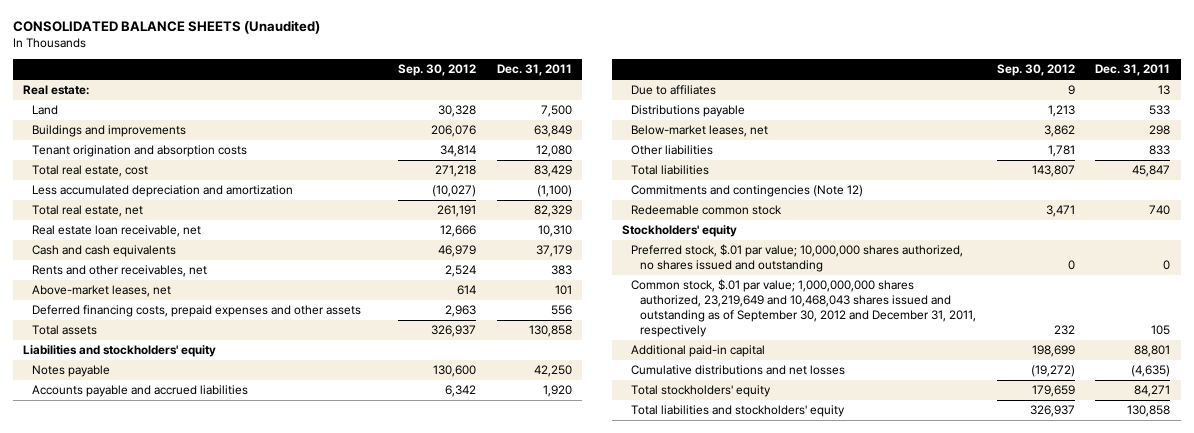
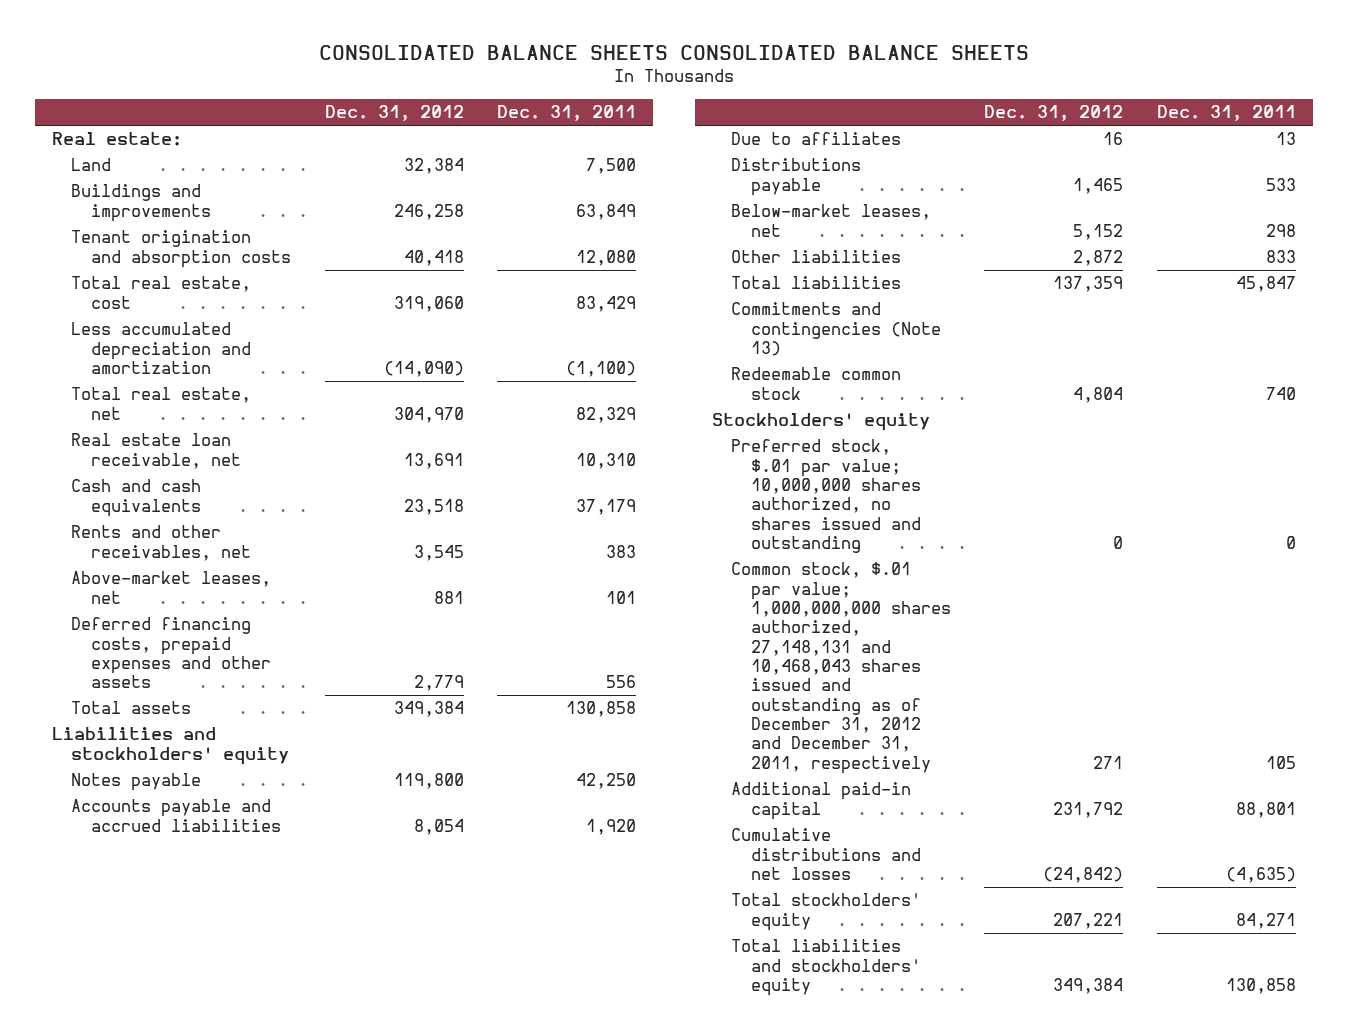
[13,20,321,35] CONSOLIDATED BALANCE SHEETS (Unaudited) -> [318,45,1029,61] CONSOLIDATED BALANCE SHEETS CONSOLIDATED BALANCE SHEETS
[398,64,477,77] Sep. 30, 2012 -> none
none -> [324,105,464,122] Dec. 31, 2012
[631,185,864,198] Commitments and contingencies (Note 12) -> [731,302,941,357] Commitments and contingencies (Note 13)
[631,279,977,337] Common stock, $.01 par value; 1,000,000,000 shares authorized, 23,219,649 and 10,468,043 shares issued and outstanding as of September 30, 2012 and December 31, 2011, respectively -> [731,562,951,774] Common stock, $.01 par value; 1,000,000,000 shares authorized, 27,148,131 and 10,468,043 shares issued and outstanding as of December 31, 2012 and December 31, 2011, respectively

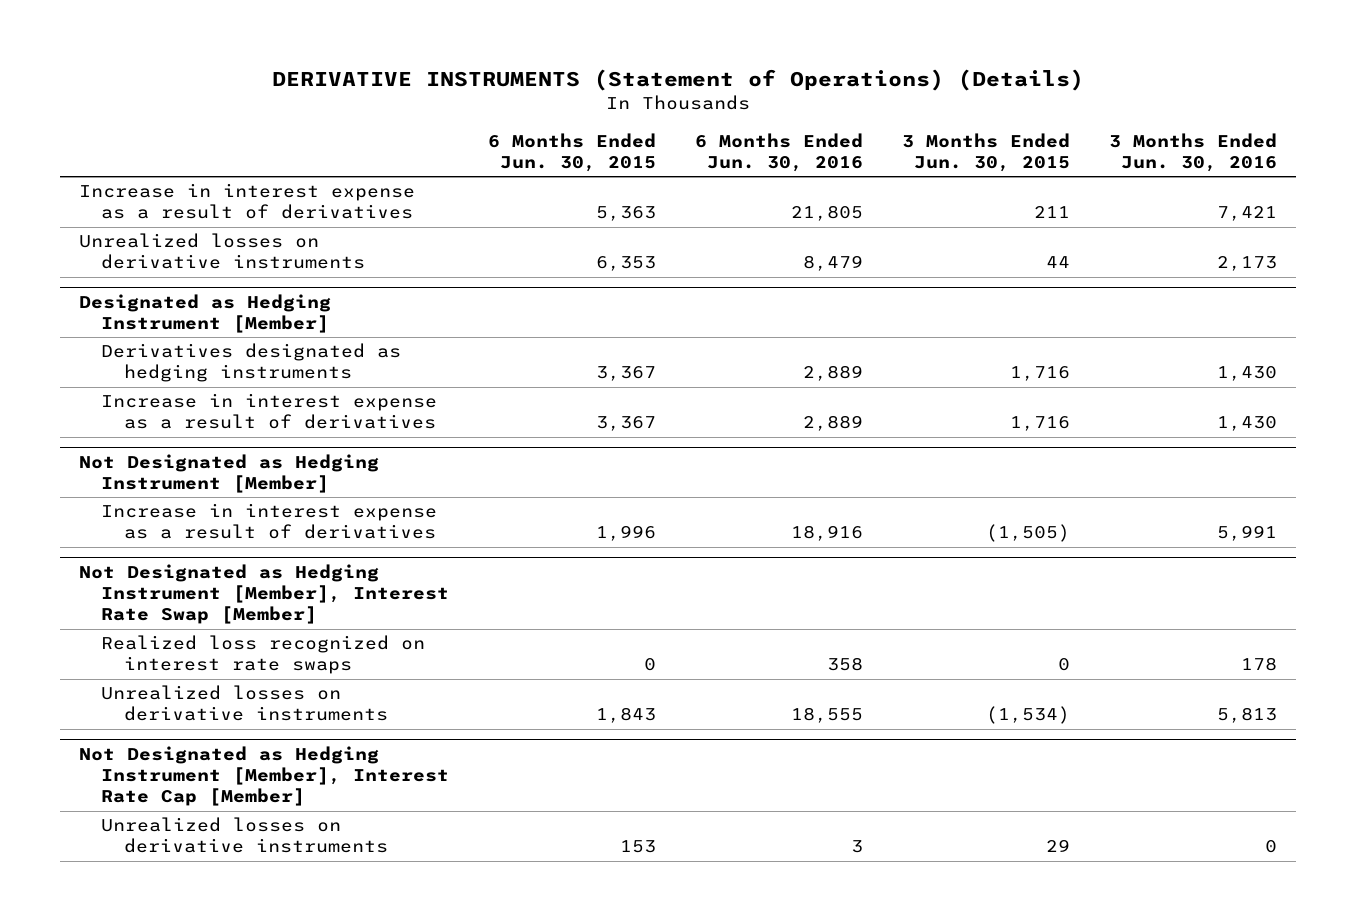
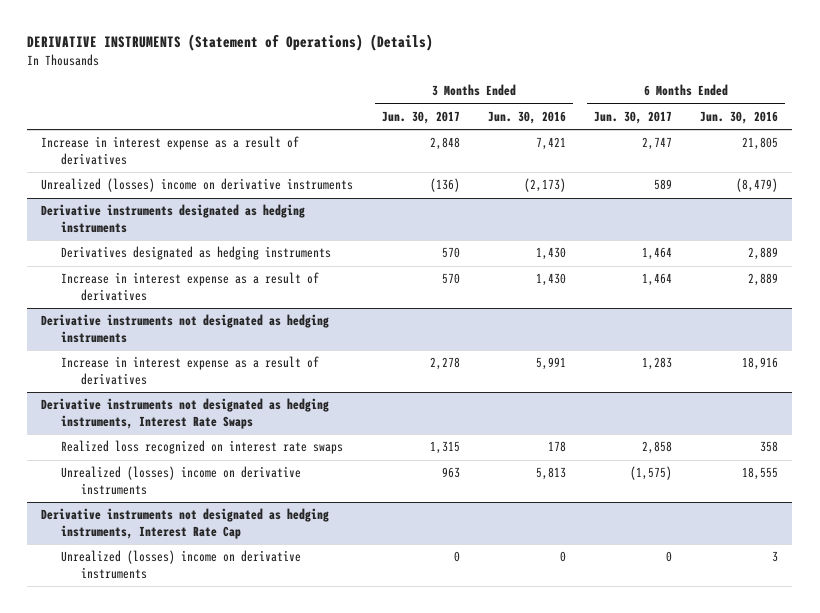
[488,132,657,173] 6 Months Ended Jun. 30, 2015 -> none
[902,132,1071,173] 3 Months Ended Jun. 30, 2015 -> none
none -> [381,110,460,124] Jun. 30, 2017
none -> [594,110,673,124] Jun. 30, 2017
[79,233,366,270] Unrealized losses on derivative instruments -> [41,178,354,193] Unrealized (losses) income on derivative instruments
[803,255,864,272] 8,479 -> [736,178,779,193] (8,479)
[1216,256,1277,272] 2,173 -> [523,178,566,193] (2,173)
[79,293,332,334] Designated as Hedging Instrument [Member] -> [41,204,306,234] Derivative instruments designated as hedging instruments
[79,453,380,494] Not Designated as Hedging Instrument [Member] -> [41,314,330,344] Derivative instruments not designated as hedging instruments
[79,563,450,625] Not Designated as Hedging Instrument [Member], Interest Rate Swap [Member] -> [41,398,330,430] Derivative instruments not designated as hedging instruments, Interest Rate Swaps
[101,685,388,722] Unrealized losses on derivative instruments -> [61,466,302,496] Unrealized (losses) income on derivative instruments
[79,745,450,807] Not Designated as Hedging Instrument [Member], Interest Rate Cap [Member] -> [41,508,330,540] Derivative instruments not designated as hedging instruments, Interest Rate Cap
[101,817,388,854] Unrealized losses on derivative instruments -> [61,550,302,580] Unrealized (losses) income on derivative instruments

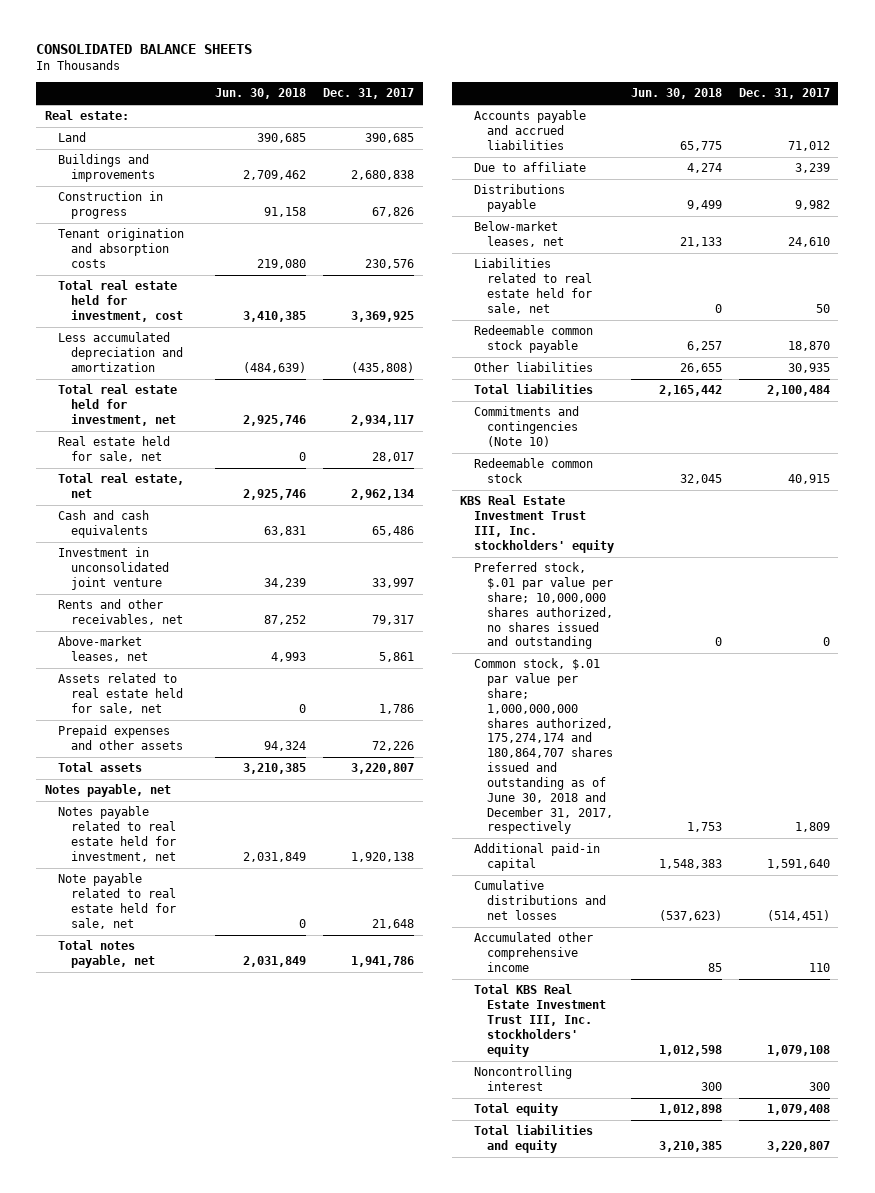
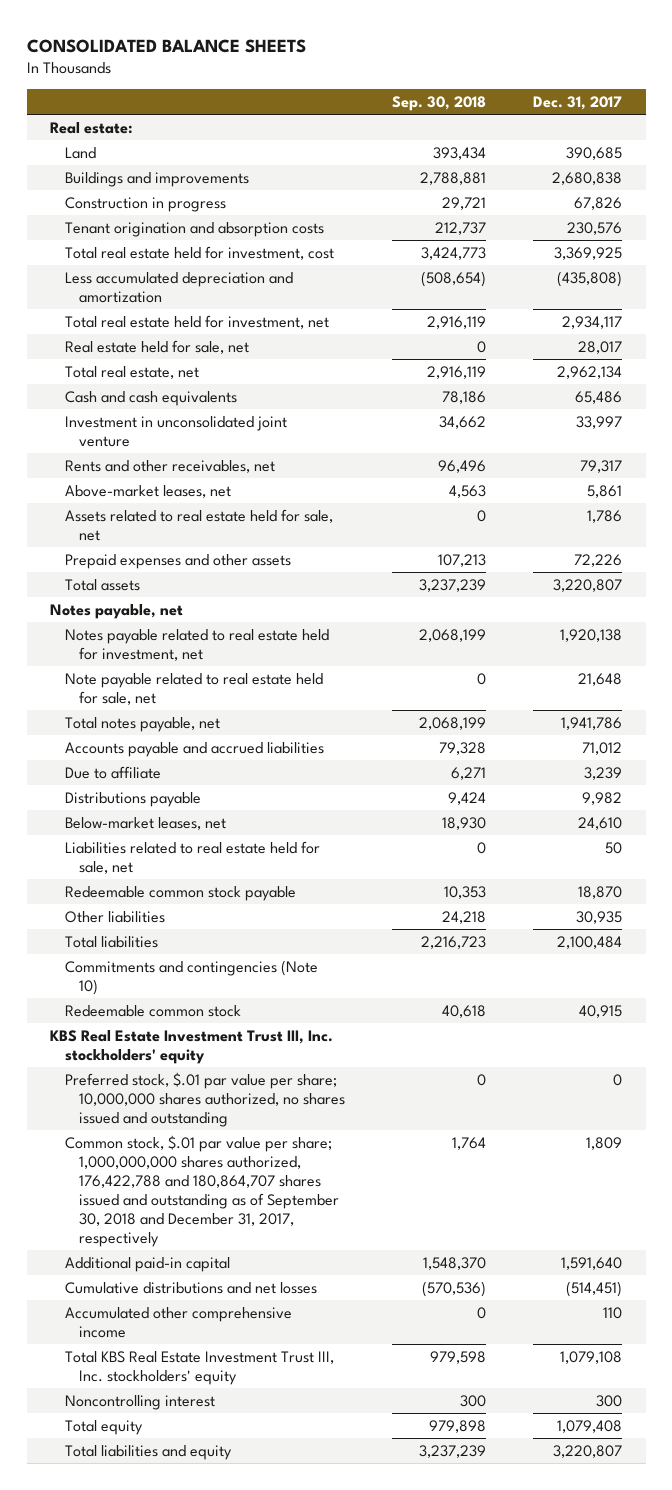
[215,88,307,100] Jun. 30, 2018 -> none
none -> [391,95,486,111] Sep. 30, 2018
[473,658,613,835] Common stock, $.01 par value per share; 1,000,000,000 shares authorized, 175,274,174 and 180,864,707 shares issued and outstanding as of June 30, 2018 and December 31, 2017, respectively -> [64,1134,339,1247] Common stock, $.01 par value per share; 1,000,000,000 shares authorized, 176,422,788 and 180,864,707 shares issued and outstanding as of September 30, 2018 and December 31, 2017, respectively

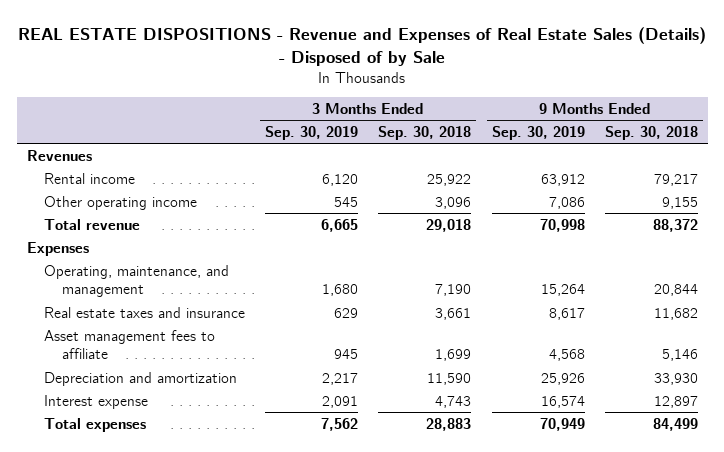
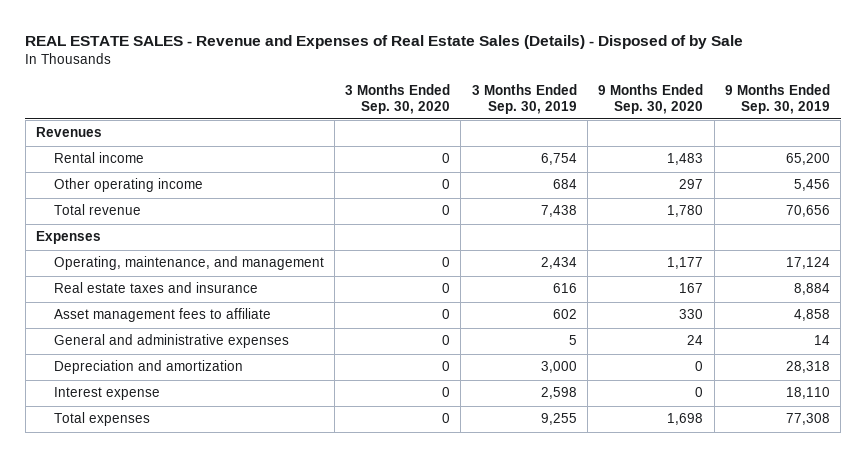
[18,26,707,66] REAL ESTATE DISPOSITIONS - Revenue and Expenses of Real Estate Sales (Details) - Disposed of by Sale -> [25,34,744,49] REAL ESTATE SALES - Revenue and Expenses of Real Estate Sales (Details) - Disposed of by Sale
[378,125,472,140] Sep. 30, 2018 -> none
[604,125,698,140] Sep. 30, 2018 -> none
none -> [345,83,451,114] 3 Months Ended Sep. 30, 2020
none -> [598,83,704,114] 9 Months Ended Sep. 30, 2020
[322,173,359,186] 6,120 -> [540,153,577,166] 6,754
[540,173,585,186] 63,912 -> [785,153,830,166] 65,200
[334,196,359,207] 545 -> [552,179,577,190] 684
[548,196,585,209] 7,086 -> [793,179,830,192] 5,456
[321,218,359,232] 6,665 -> [540,205,577,218] 7,438
[539,218,585,232] 70,998 -> [785,205,830,218] 70,656
[322,284,359,297] 1,680 -> [540,257,577,270] 2,434
[540,284,585,297] 15,264 -> [785,257,830,270] 17,124
[334,307,359,318] 629 -> [552,283,577,294] 616
[548,307,585,320] 8,617 -> [793,283,830,296] 8,884
[334,349,359,360] 945 -> [552,309,577,320] 602
[548,349,585,362] 4,568 -> [793,309,830,322] 4,858
none -> [53,334,289,349] General and administrative expenses
[322,372,359,385] 2,217 -> [540,361,577,374] 3,000
[540,372,585,385] 25,926 -> [785,361,830,374] 28,318
[322,395,359,408] 2,091 -> [540,387,577,400] 2,598
[540,395,585,408] 16,574 -> [785,387,830,400] 18,110
[321,417,359,431] 7,562 -> [540,413,577,426] 9,255
[539,417,585,431] 70,949 -> [785,413,830,426] 77,308

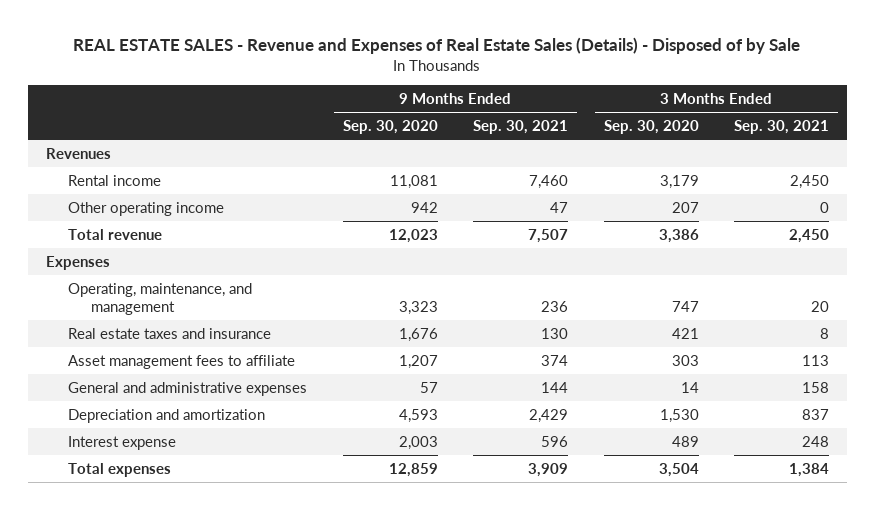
[471,83,577,114] 3 Months Ended Sep. 30, 2019 -> none
[724,83,830,114] 9 Months Ended Sep. 30, 2019 -> none
none -> [473,119,569,134] Sep. 30, 2021
none -> [733,119,829,134] Sep. 30, 2021
[442,153,451,164] 0 -> [659,174,699,189] 3,179
[667,153,704,166] 1,483 -> [389,174,438,189] 11,081
[442,179,451,190] 0 -> [671,201,699,213] 207
[679,179,704,190] 297 -> [410,201,438,213] 942
[442,205,451,216] 0 -> [658,228,699,243] 3,386
[667,205,704,218] 1,780 -> [388,228,438,243] 12,023
[442,257,451,268] 0 -> [671,300,699,312] 747
[667,257,704,270] 1,177 -> [398,300,438,315] 3,323
[442,283,451,294] 0 -> [671,327,699,339] 421
[679,283,704,294] 167 -> [398,327,438,342] 1,676
[442,309,451,320] 0 -> [671,354,699,366] 303
[679,309,704,320] 330 -> [398,354,438,369] 1,207
[442,335,451,346] 0 -> [680,381,699,393] 14
[687,335,704,346] 24 -> [419,381,438,393] 57
[442,361,451,372] 0 -> [659,408,699,423] 1,530
[695,361,704,372] 0 -> [398,408,438,423] 4,593
[442,387,451,398] 0 -> [671,435,699,447] 489
[695,387,704,398] 0 -> [398,435,438,450] 2,003
[442,413,451,424] 0 -> [658,462,699,477] 3,504
[667,413,704,426] 1,698 -> [388,462,438,477] 12,859

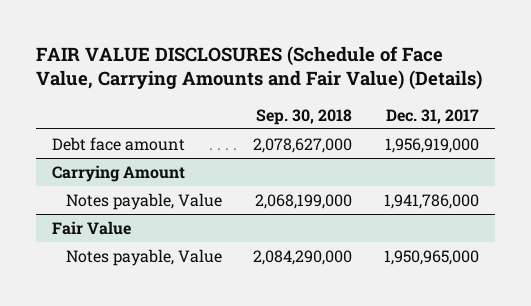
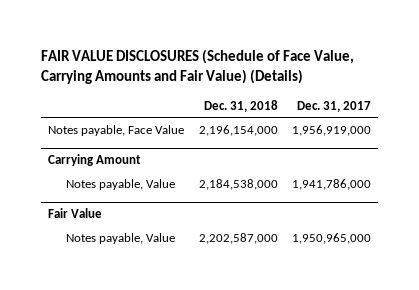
[256,108,353,125] Sep. 30, 2018 -> none
none -> [203,100,278,113] Dec. 31, 2018
[51,136,185,151] Debt face amount -> [48,124,185,136] Notes payable, Face Value

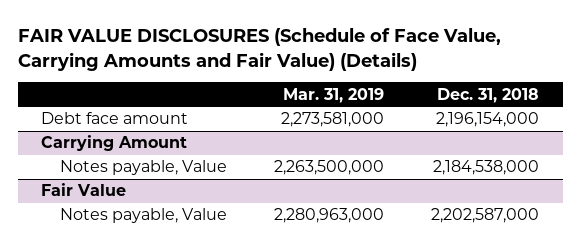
[297,101,372,113] Dec. 31, 2017 -> none
none -> [283,87,385,103] Mar. 31, 2019
[48,124,185,136] Notes payable, Face Value -> [41,112,189,125] Debt face amount

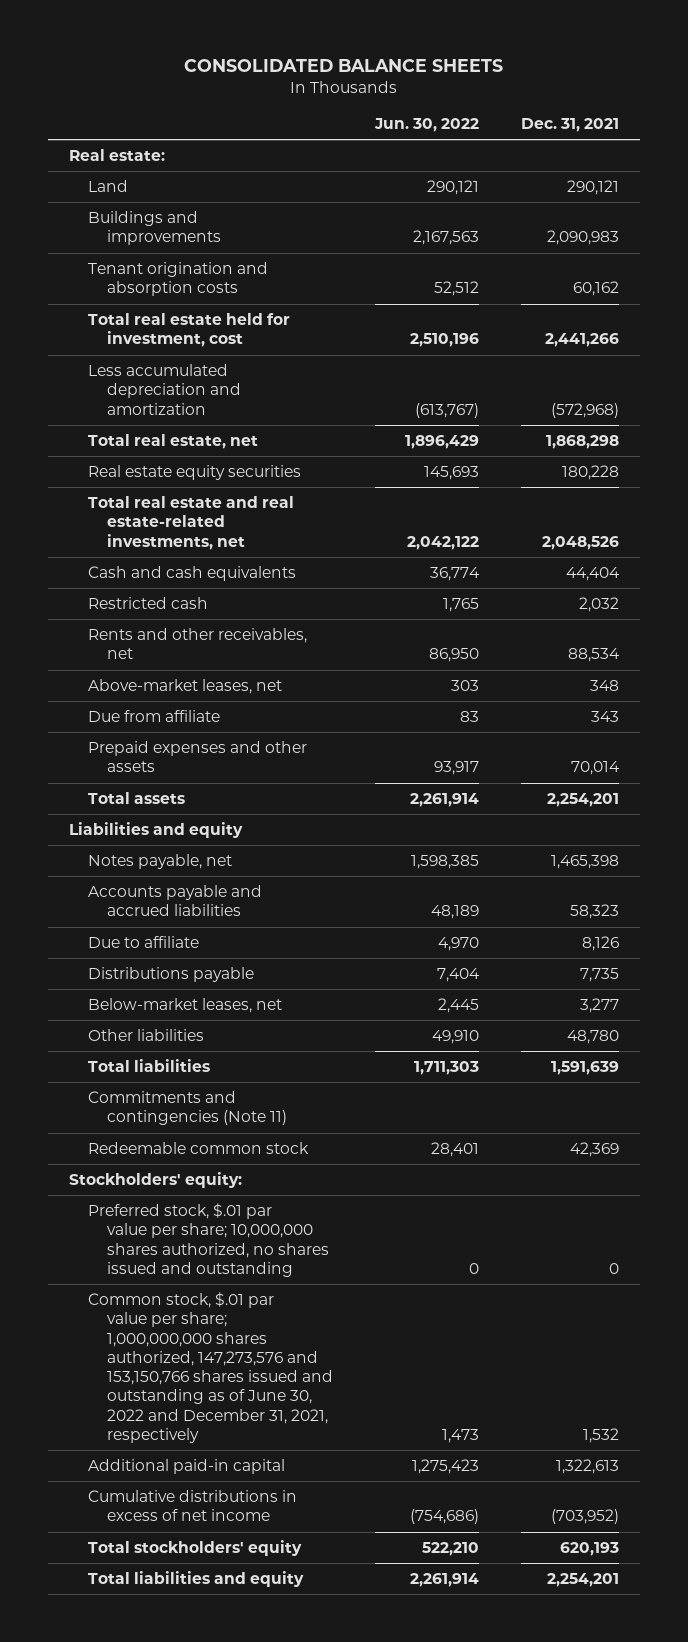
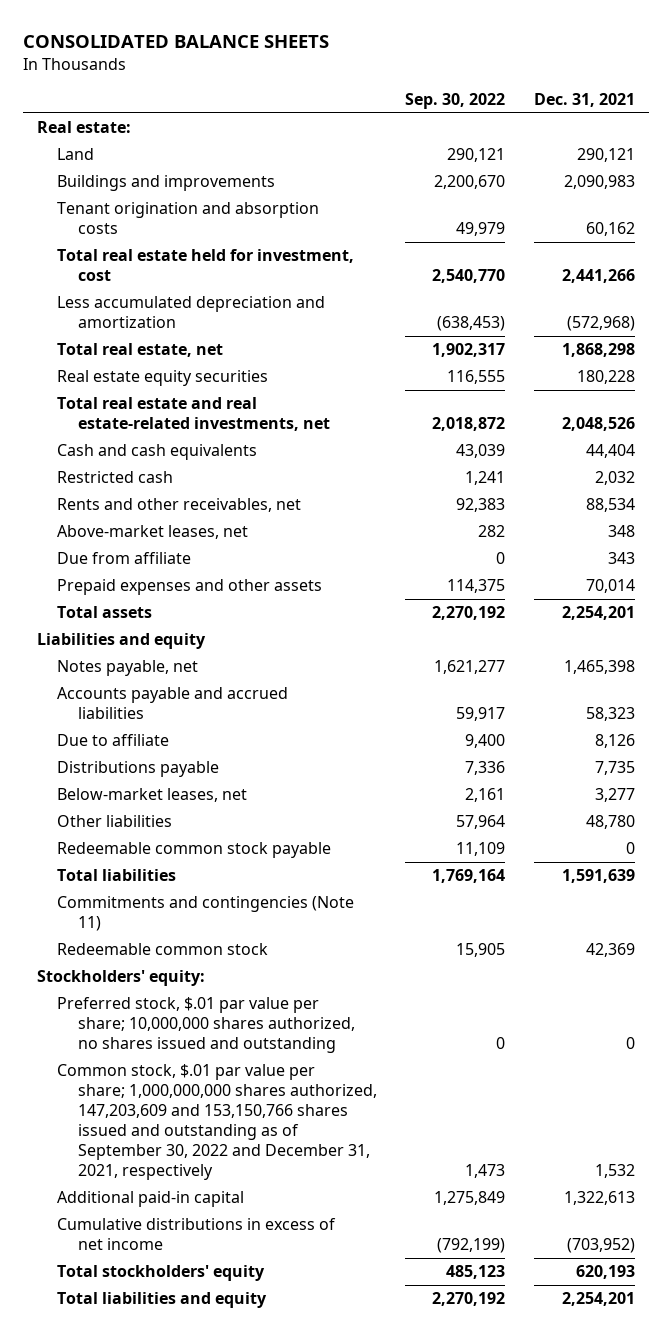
[374,117,480,132] Jun. 30, 2022 -> none
none -> [405,93,506,110] Sep. 30, 2022
none -> [57,842,332,859] Redeemable common stock payable
[88,1291,334,1444] Common stock, $.01 par value per share; 1,000,000,000 shares authorized, 147,273,576 and 153,150,766 shares issued and outstanding as of June 30, 2022 and December 31, 2021, respectively -> [57,1064,377,1181] Common stock, $.01 par value per share; 1,000,000,000 shares authorized, 147,203,609 and 153,150,766 shares issued and outstanding as of September 30, 2022 and December 31, 2021, respectively

